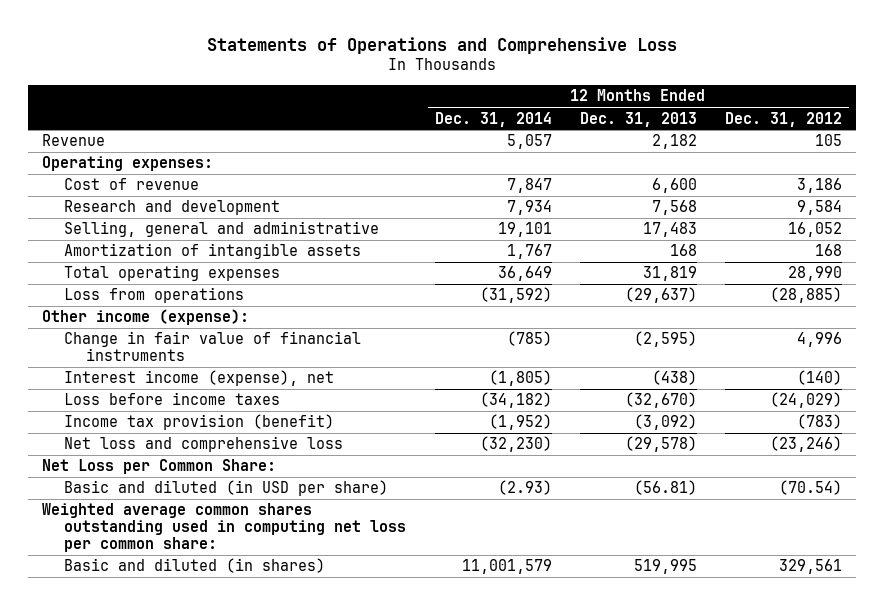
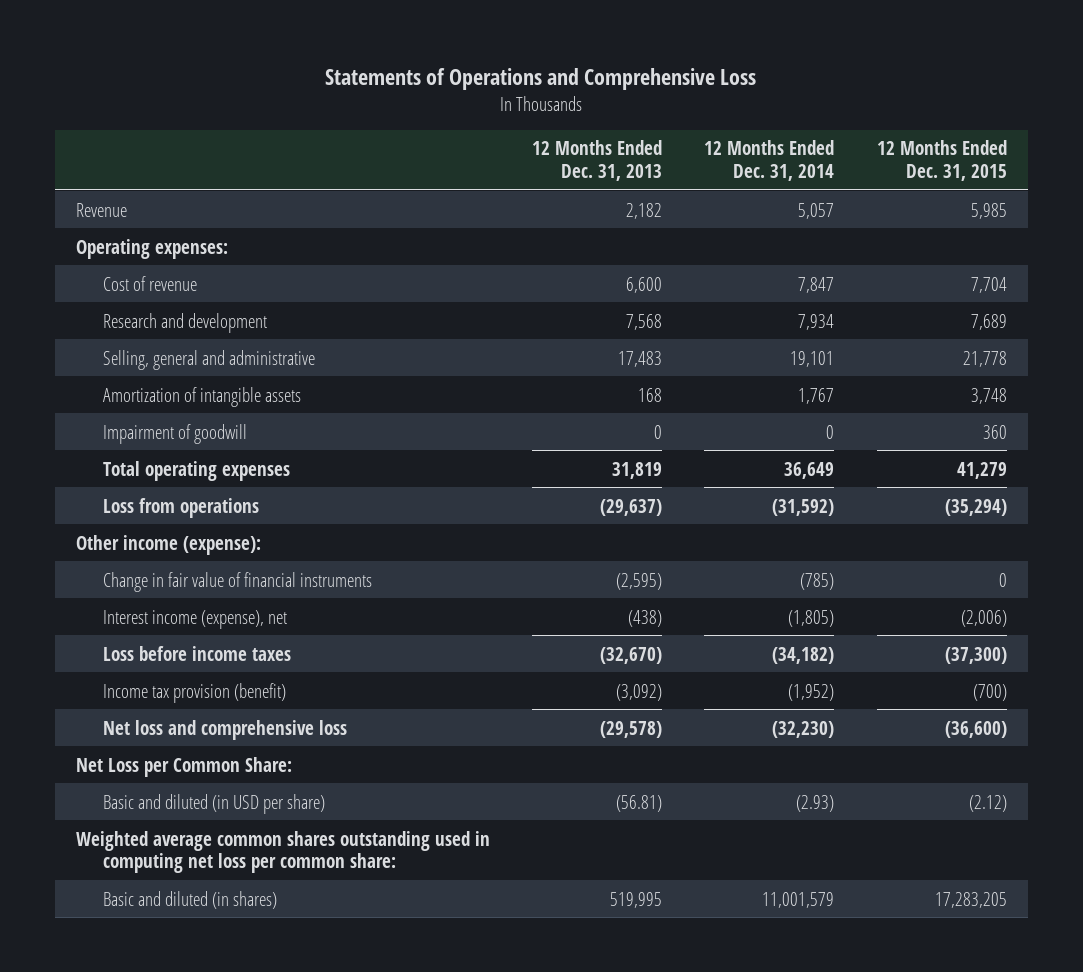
[725,111,843,127] Dec. 31, 2012 -> none
none -> [876,140,1007,181] 12 Months Ended Dec. 31, 2015
none -> [103,423,248,444] Impairment of goodwill

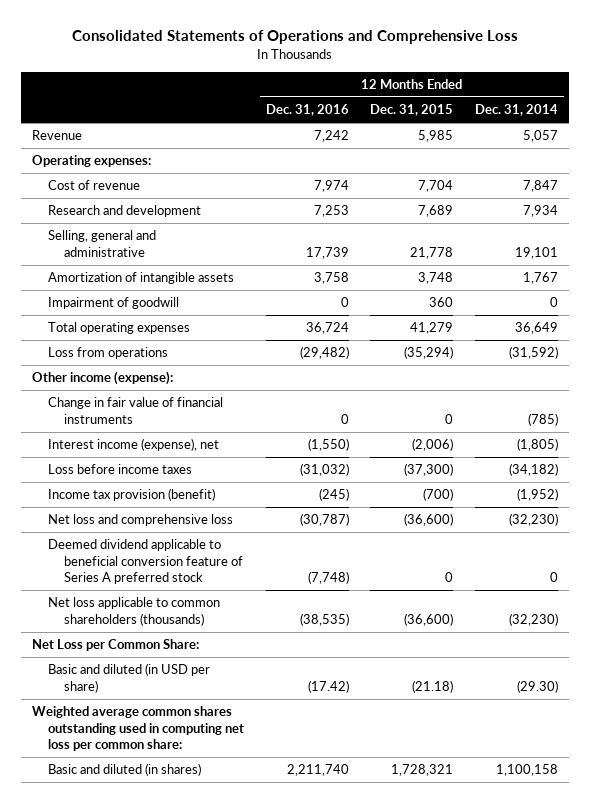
[325,67,757,90] Statements of Operations and Comprehensive Loss -> [71,30,518,45] Consolidated Statements of Operations and Comprehensive Loss
[532,140,663,181] 12 Months Ended Dec. 31, 2013 -> none
none -> [265,104,349,117] Dec. 31, 2016
none -> [47,539,244,585] Deemed dividend applicable to beneficial conversion feature of Series A preferred stock
none -> [47,597,220,626] Net loss applicable to common shareholders (thousands)
[796,794,835,812] (2.93) -> [517,679,559,693] (29.30)
[968,794,1007,812] (2.12) -> [412,679,454,693] (21.18)
[762,891,835,908] 11,001,579 -> [496,764,559,777] 1,100,158
[934,891,1007,908] 17,283,205 -> [391,764,454,777] 1,728,321

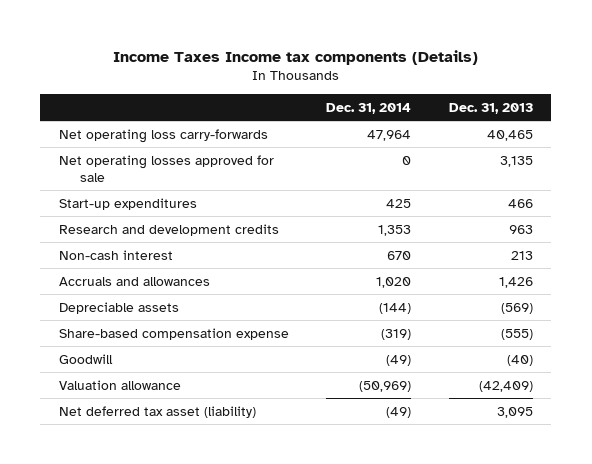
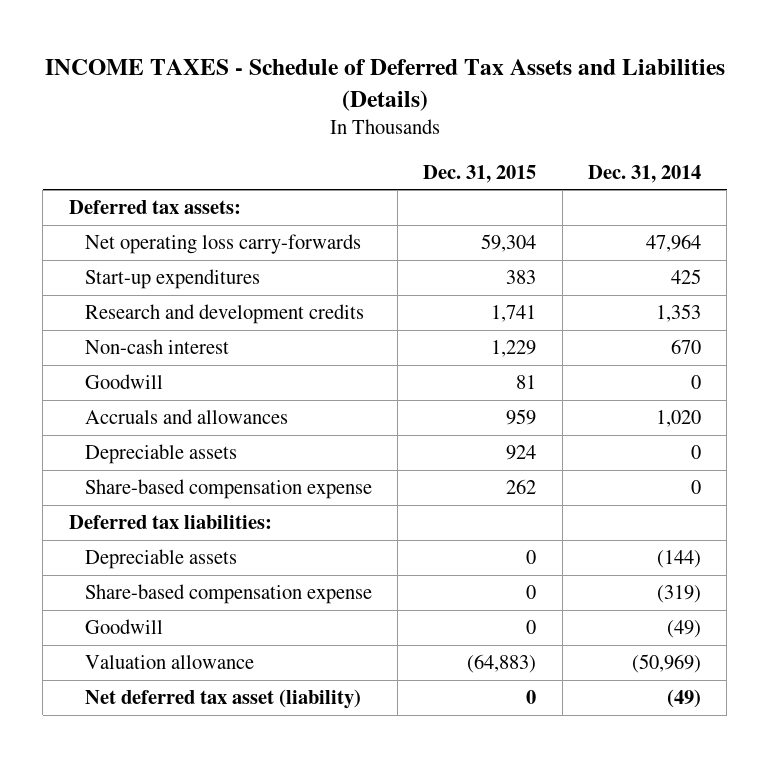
[112,49,478,65] Income Taxes Income tax components (Details) -> [44,58,725,111] INCOME TAXES - Schedule of Deferred Tax Assets and Liabilities (Details)
[448,102,533,114] Dec. 31, 2013 -> none
none -> [423,164,537,183] Dec. 31, 2015
none -> [68,200,241,215] Deferred tax assets:
[58,154,274,183] Net operating losses approved for sale -> none
none -> [84,374,163,390] Goodwill
none -> [84,444,237,465] Depreciable assets
none -> [84,479,372,500] Share-based compensation expense
none -> [68,515,272,530] Deferred tax liabilities:

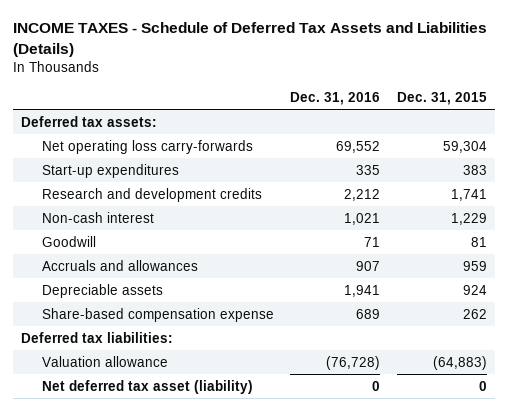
[588,164,702,183] Dec. 31, 2014 -> none
none -> [290,91,381,105] Dec. 31, 2016
[84,549,237,570] Depreciable assets -> none
[84,584,372,605] Share-based compensation expense -> none
[84,619,163,635] Goodwill -> none

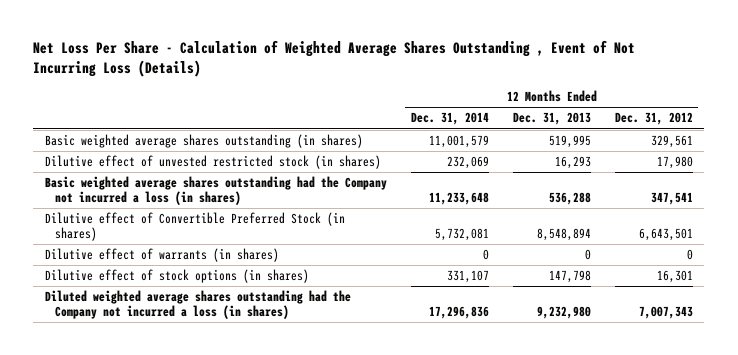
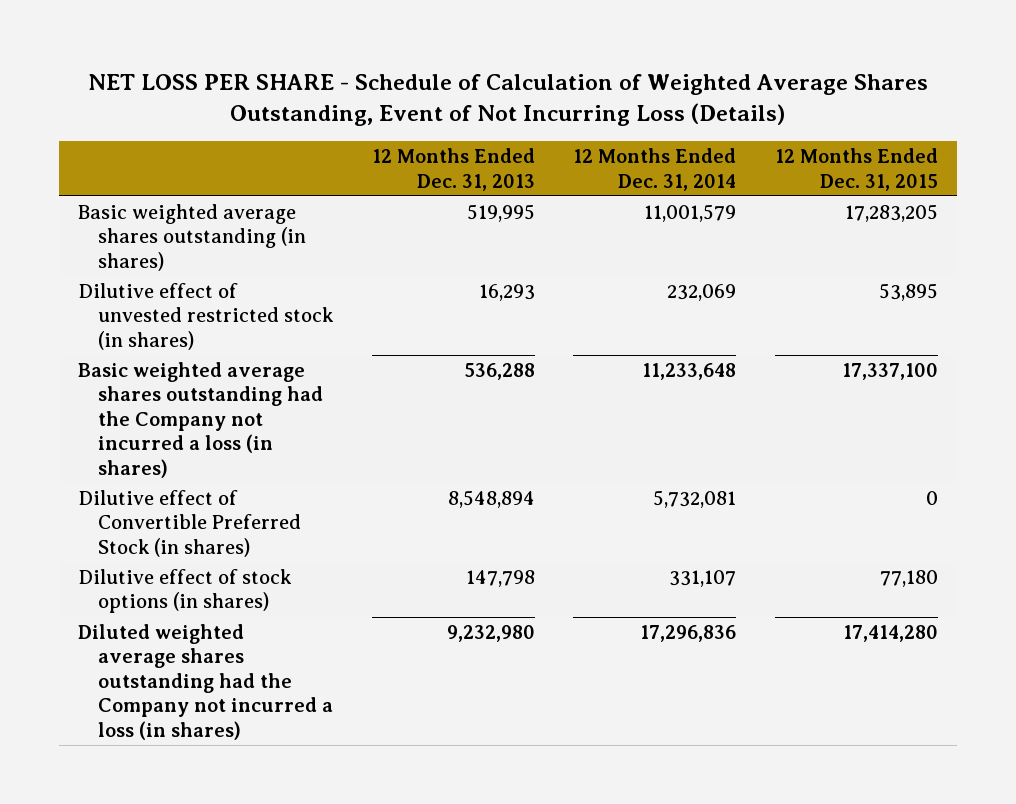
[33,40,636,78] Net Loss Per Share - Calculation of Weighted Average Shares Outstanding , Event of Not Incurring Loss (Details) -> [88,74,929,127] NET LOSS PER SHARE - Schedule of Calculation of Weighted Average Shares Outstanding, Event of Not Incurring Loss (Details)
[614,112,693,126] Dec. 31, 2012 -> none
none -> [774,148,938,191] 12 Months Ended Dec. 31, 2015
[45,248,280,263] Dilutive effect of warrants (in shares) -> none

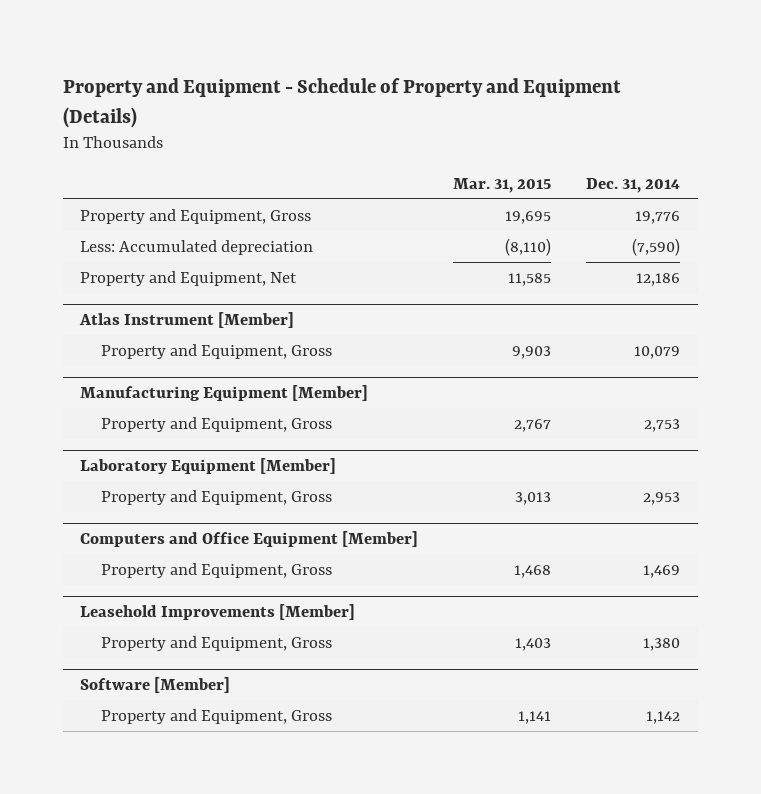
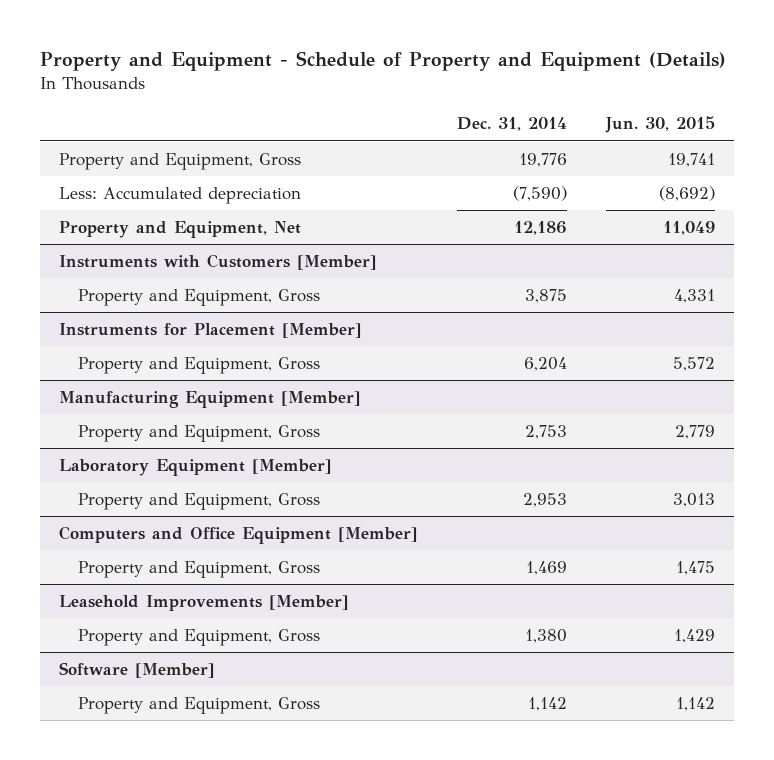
[453,177,552,193] Mar. 31, 2015 -> none
none -> [604,116,715,134] Jun. 30, 2015
[79,312,295,329] Atlas Instrument [Member] -> none
none -> [59,254,378,271] Instruments with Customers [Member]
[634,346,681,360] 10,079 -> [524,289,567,304] 3,875
none -> [59,323,363,339] Instruments for Placement [Member]
none -> [77,357,320,375] Property and Equipment, Gross

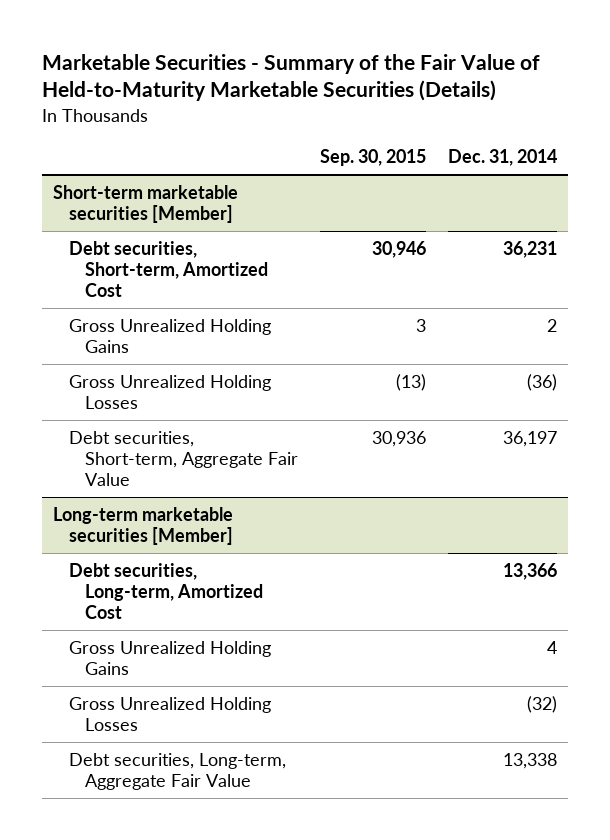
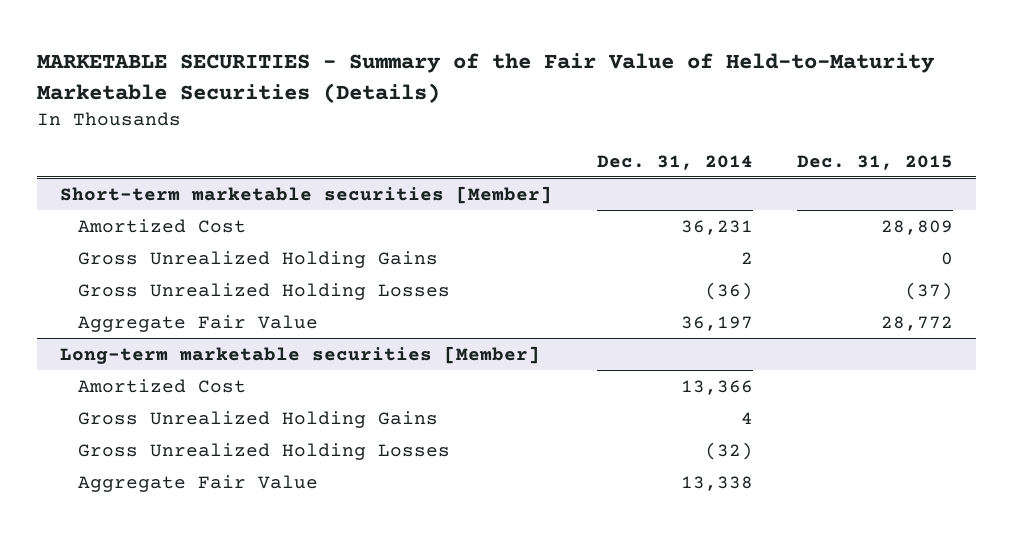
[41,53,540,102] Marketable Securities - Summary of the Fair Value of Held-to-Maturity Marketable Securities (Details) -> [37,53,936,103] MARKETABLE SECURITIES - Summary of the Fair Value of Held-to-Maturity Marketable Securities (Details)
[319,149,426,167] Sep. 30, 2015 -> none
none -> [797,154,954,170] Dec. 31, 2015
[68,240,268,298] Debt securities, Short-term, Amortized Cost -> [77,218,246,233] Amortized Cost
[68,430,298,487] Debt securities, Short-term, Aggregate Fair Value -> [77,314,318,332] Aggregate Fair Value
[68,562,263,620] Debt securities, Long-term, Amortized Cost -> [77,378,246,393] Amortized Cost
[68,752,286,791] Debt securities, Long-term, Aggregate Fair Value -> [77,474,318,492] Aggregate Fair Value

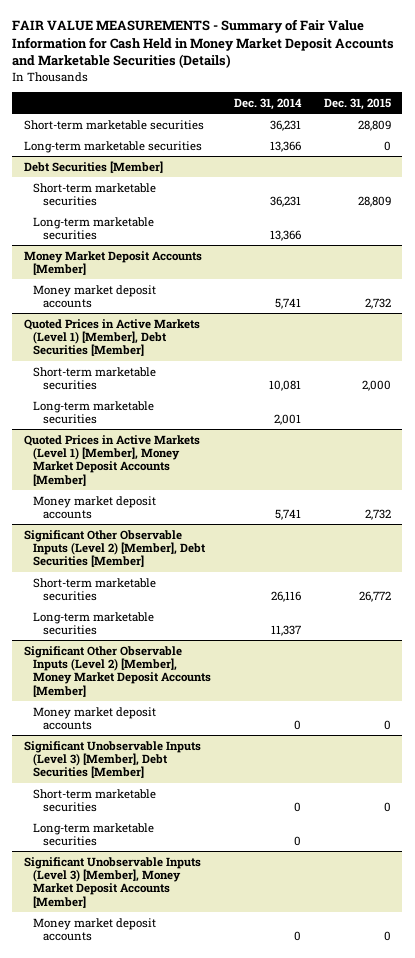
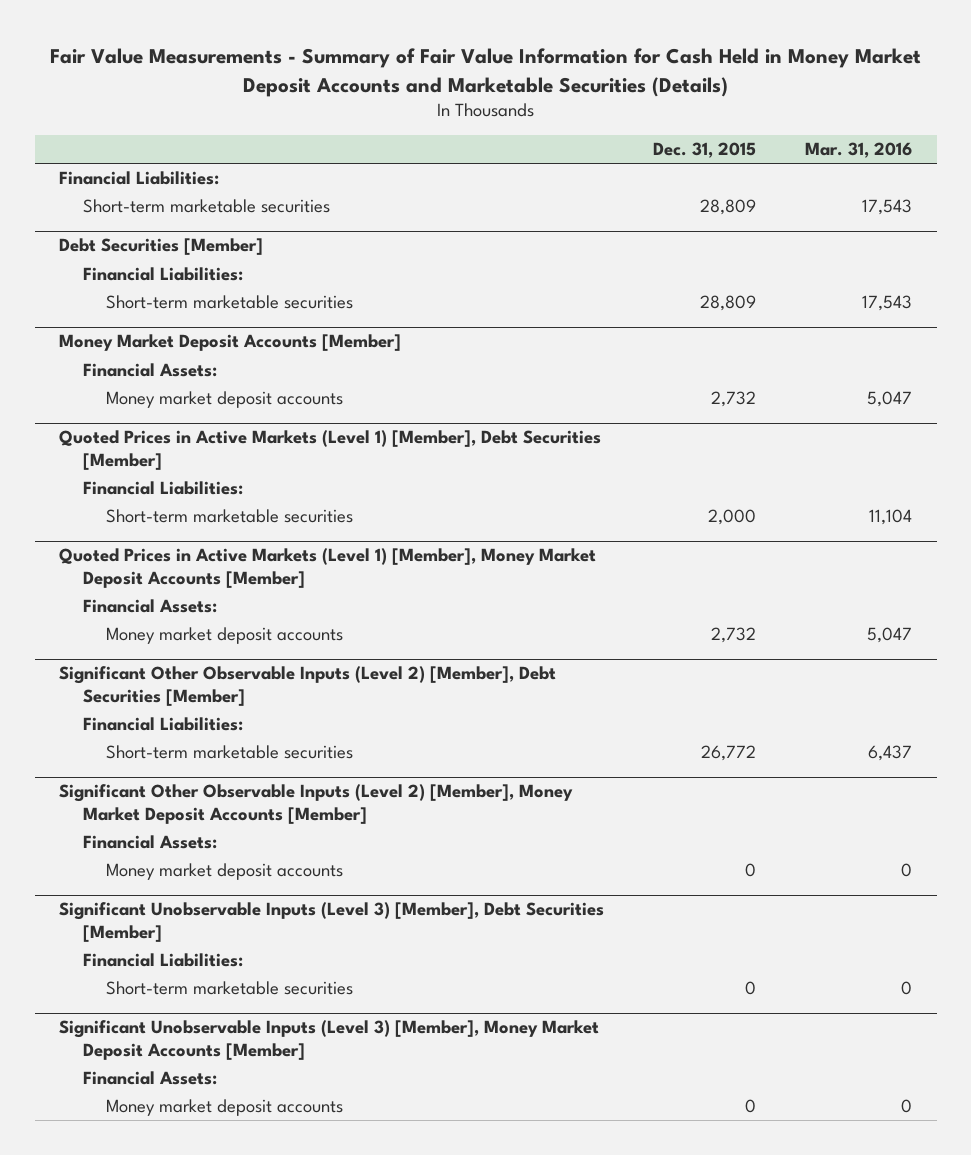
[12,19,395,69] FAIR VALUE MEASUREMENTS - Summary of Fair Value Information for Cash Held in Money Market Deposit Accounts and Marketable Securities (Details) -> [49,48,921,97] Fair Value Measurements - Summary of Fair Value Information for Cash Held in Money Market Deposit Accounts and Marketable Securities (Details)
[234,97,303,110] Dec. 31, 2014 -> none
none -> [805,141,913,158] Mar. 31, 2016
none -> [59,171,220,186] Financial Liabilities:
[23,140,202,153] Long-term marketable securities -> none
none -> [82,267,243,282] Financial Liabilities:
[33,216,155,241] Long-term marketable securities -> none
none -> [82,363,217,378] Financial Assets:
none -> [82,481,243,496] Financial Liabilities:
[33,400,155,425] Long-term marketable securities -> none
none -> [82,599,217,614] Financial Assets:
none -> [82,717,243,732] Financial Liabilities:
[33,611,155,636] Long-term marketable securities -> none
none -> [82,835,217,850] Financial Assets:
none -> [82,953,243,968] Financial Liabilities:
[33,822,155,847] Long-term marketable securities -> none
none -> [82,1071,217,1086] Financial Assets:

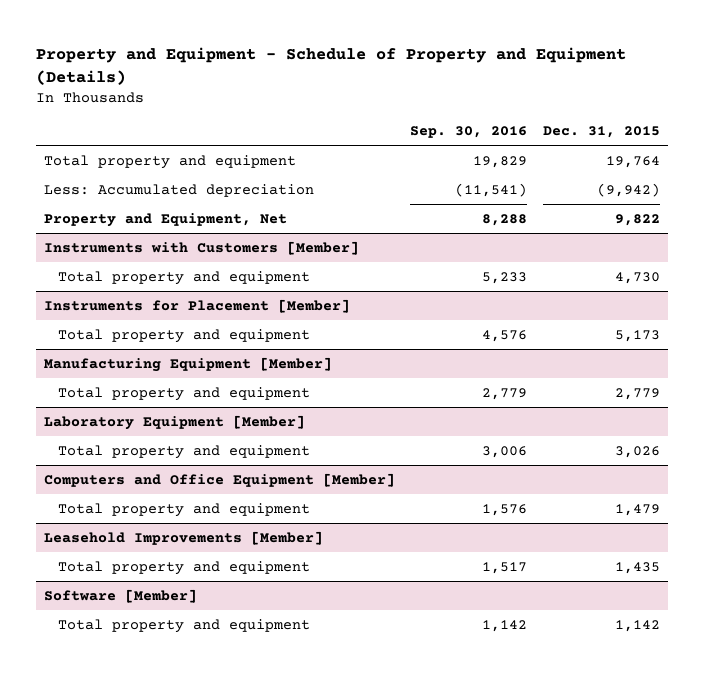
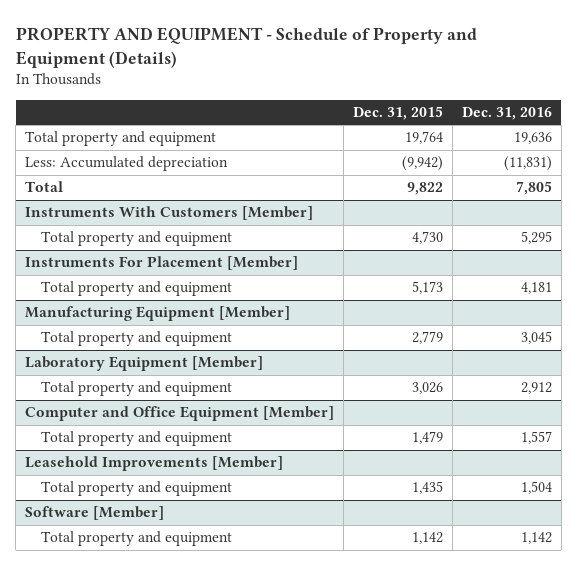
[36,46,627,85] Property and Equipment - Schedule of Property and Equipment (Details) -> [15,26,477,68] PROPERTY AND EQUIPMENT - Schedule of Property and Equipment (Details)
[410,126,528,139] Sep. 30, 2016 -> none
none -> [462,107,553,121] Dec. 31, 2016
[43,212,287,227] Property and Equipment, Net -> [25,181,64,193] Total
[43,240,359,255] Instruments with Customers [Member] -> [25,206,314,221] Instruments With Customers [Member]
[43,298,350,313] Instruments for Placement [Member] -> [25,256,299,271] Instruments For Placement [Member]
[43,472,395,487] Computers and Office Equipment [Member] -> [25,406,335,422] Computer and Office Equipment [Member]

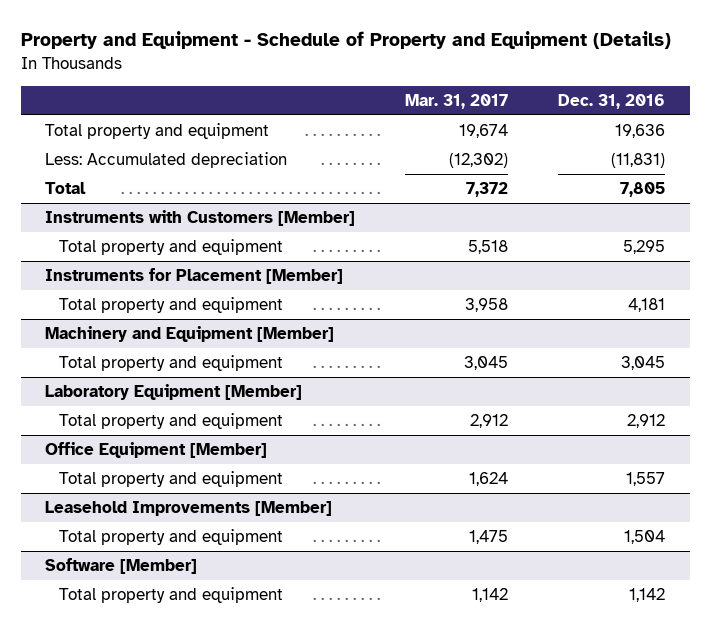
[15,26,477,68] PROPERTY AND EQUIPMENT - Schedule of Property and Equipment (Details) -> [20,31,671,50] Property and Equipment - Schedule of Property and Equipment (Details)
[353,106,444,121] Dec. 31, 2015 -> none
none -> [405,93,509,109] Mar. 31, 2017
[25,206,314,221] Instruments With Customers [Member] -> [45,210,356,227] Instruments with Customers [Member]
[25,256,299,271] Instruments For Placement [Member] -> [45,268,344,285] Instruments for Placement [Member]
[25,306,291,322] Manufacturing Equipment [Member] -> none
none -> [45,326,335,343] Machinery and Equipment [Member]
[25,406,335,422] Computer and Office Equipment [Member] -> [45,442,268,459] Office Equipment [Member]

